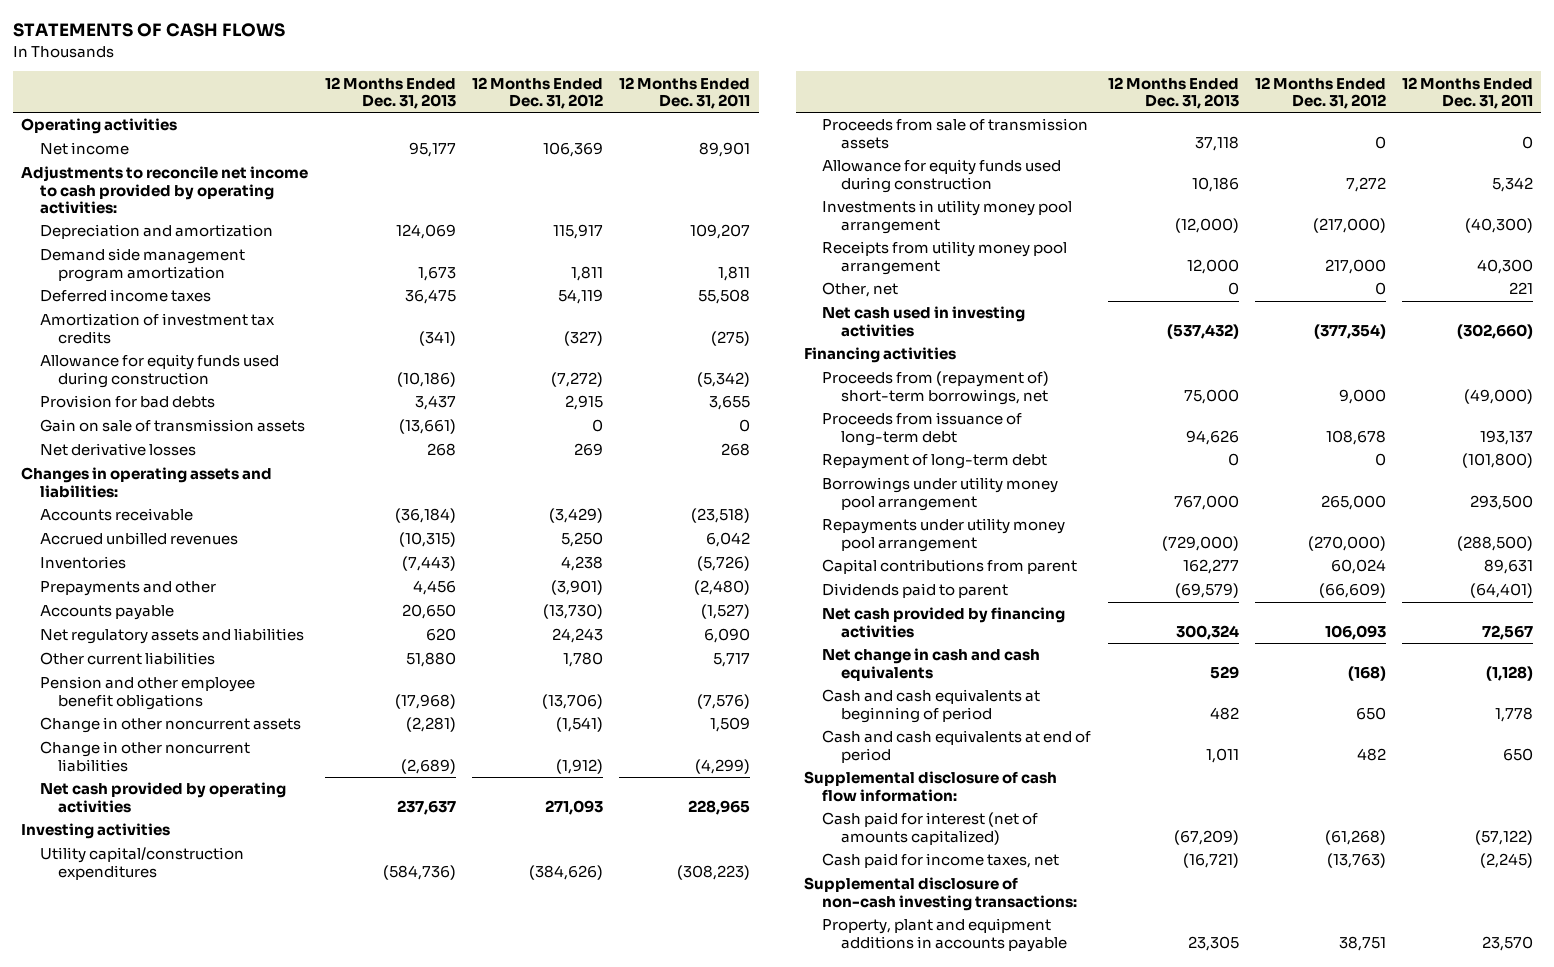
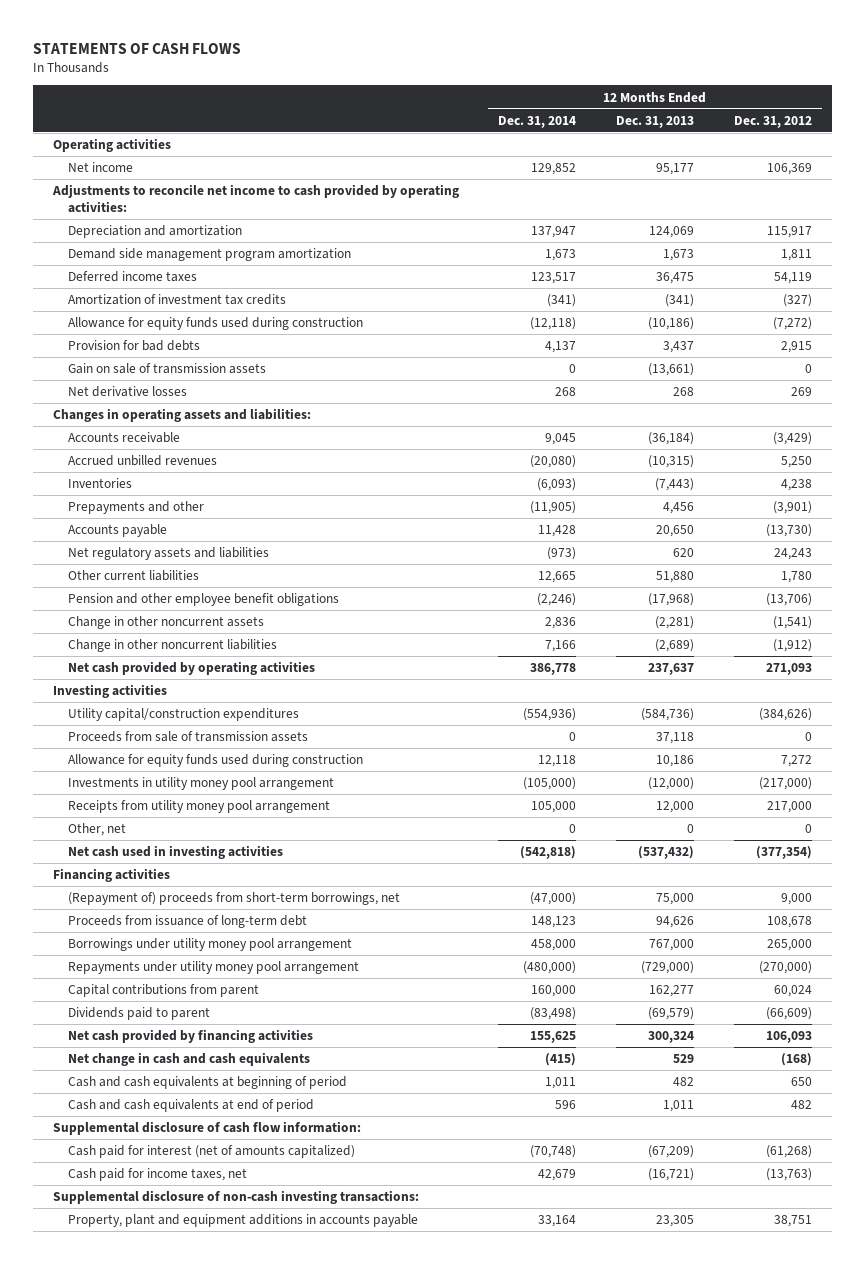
[619,76,751,110] 12 Months Ended Dec. 31, 2011 -> none
none -> [498,115,577,128] Dec. 31, 2014
[822,371,1050,405] Proceeds from (repayment of) short-term borrowings, net -> [68,892,401,906] (Repayment of) proceeds from short-term borrowings, net
[822,454,1048,470] Repayment of long-term debt -> none

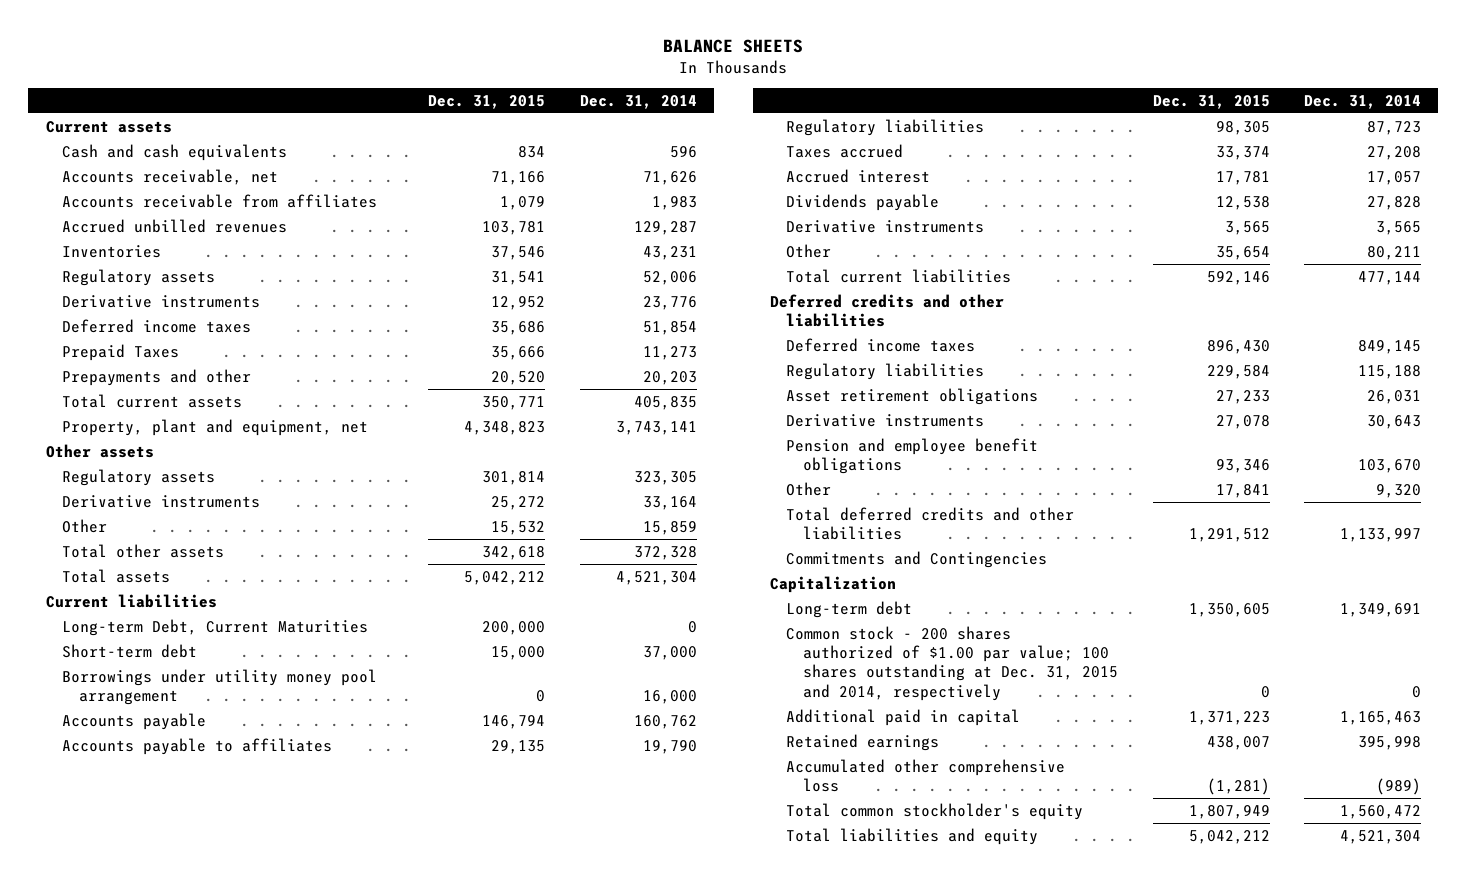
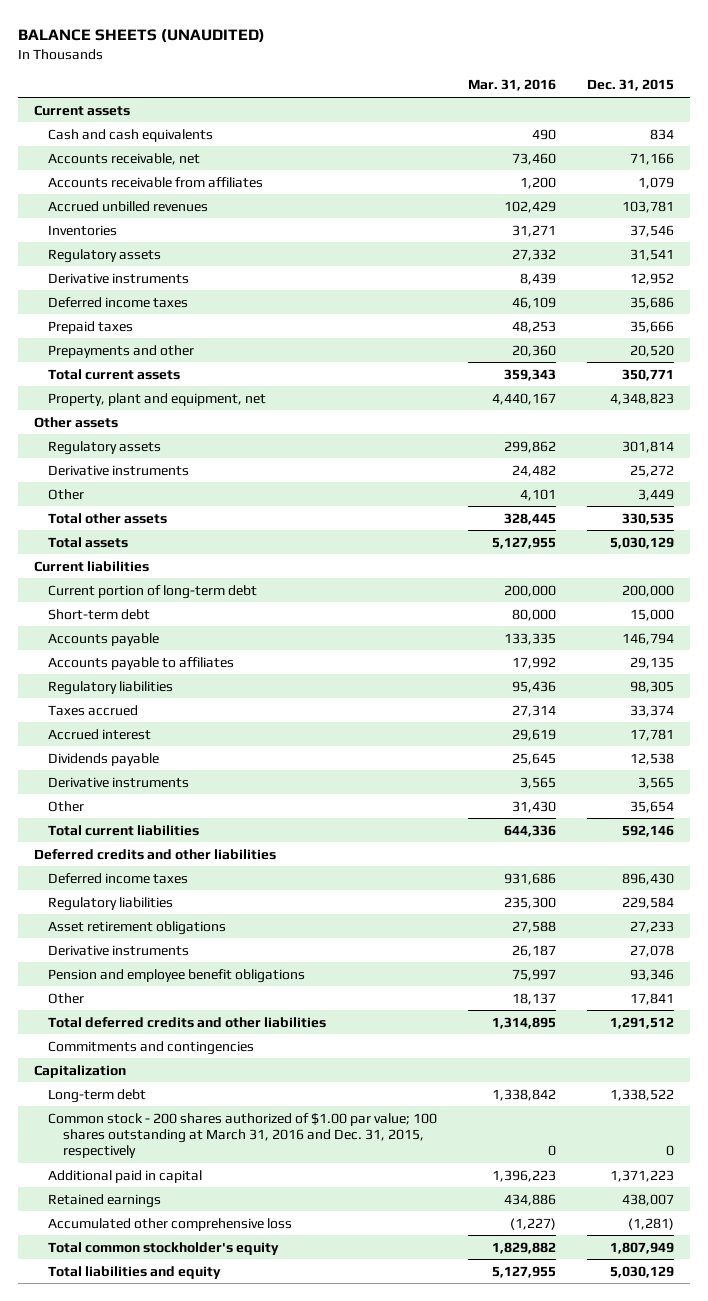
[663,39,804,54] BALANCE SHEETS -> [18,28,266,43] BALANCE SHEETS (UNAUDITED)
[579,94,697,109] Dec. 31, 2014 -> none
none -> [468,79,557,92] Mar. 31, 2016
[62,343,180,361] Prepaid Taxes -> [48,320,134,334] Prepaid taxes
[491,520,546,535] 15,532 -> [638,488,675,501] 3,449
[482,545,546,560] 342,618 -> [622,512,675,525] 330,535
[464,570,546,585] 5,042,212 -> [610,536,675,549] 5,030,129
[62,618,369,636] Long-term Debt, Current Maturities -> [48,584,258,599] Current portion of long-term debt
[62,668,378,706] Borrowings under utility money pool arrangement -> none
[786,550,1048,568] Commitments and Contingencies -> [48,1040,255,1055] Commitments and contingencies
[1188,602,1270,617] 1,350,605 -> [610,1088,675,1101] 1,338,522
[786,625,1119,701] Common stock - 200 shares authorized of $1.00 par value; 100 shares outstanding at Dec. 31, 2015 and 2014, respectively -> [48,1112,438,1159] Common stock - 200 shares authorized of $1.00 par value; 100 shares outstanding at March 31, 2016 and Dec. 31, 2015, respectively
[1188,829,1270,844] 5,042,212 -> [610,1265,675,1278] 5,030,129

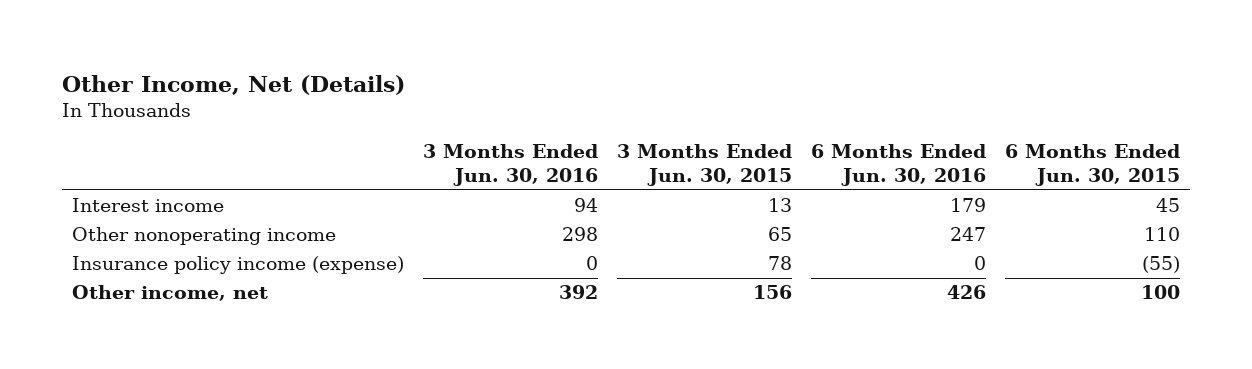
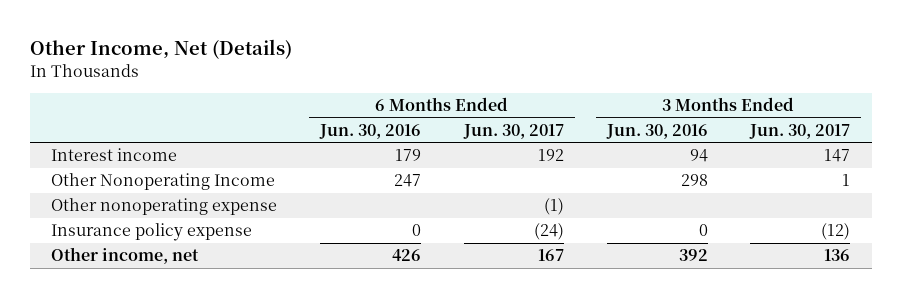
[617,143,793,187] 3 Months Ended Jun. 30, 2015 -> none
[1005,143,1181,187] 6 Months Ended Jun. 30, 2015 -> none
none -> [462,123,564,139] Jun. 30, 2017
none -> [749,123,851,139] Jun. 30, 2017
[71,227,336,246] Other nonoperating income -> [51,173,276,191] Other Nonoperating Income
none -> [51,198,278,216] Other nonoperating expense
[71,256,404,275] Insurance policy income (expense) -> [51,223,253,242] Insurance policy expense

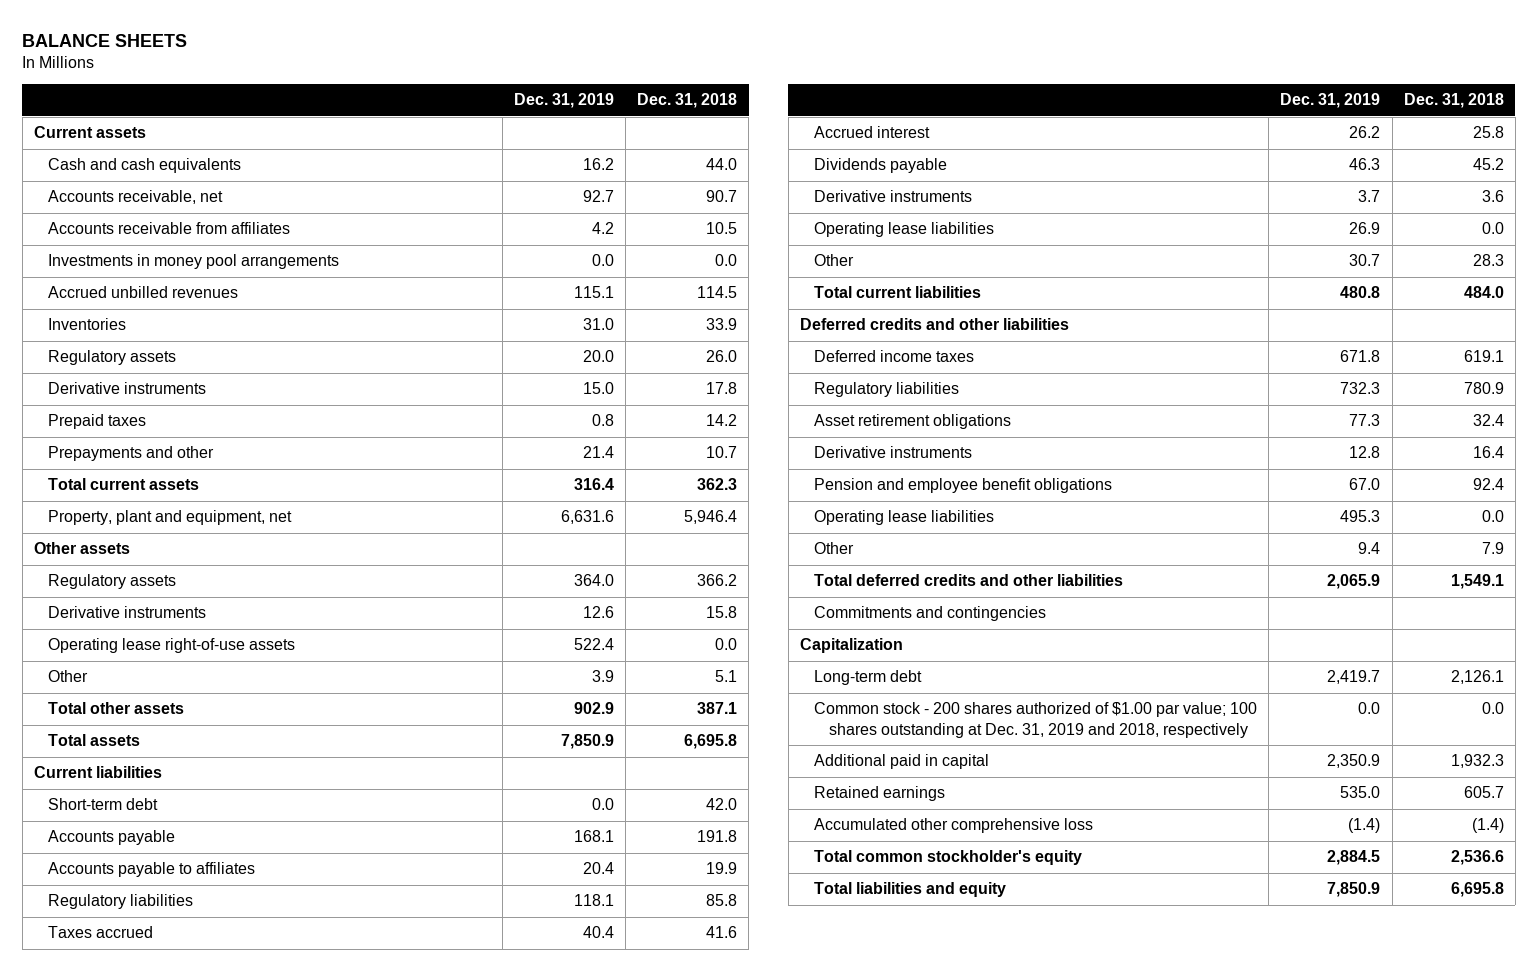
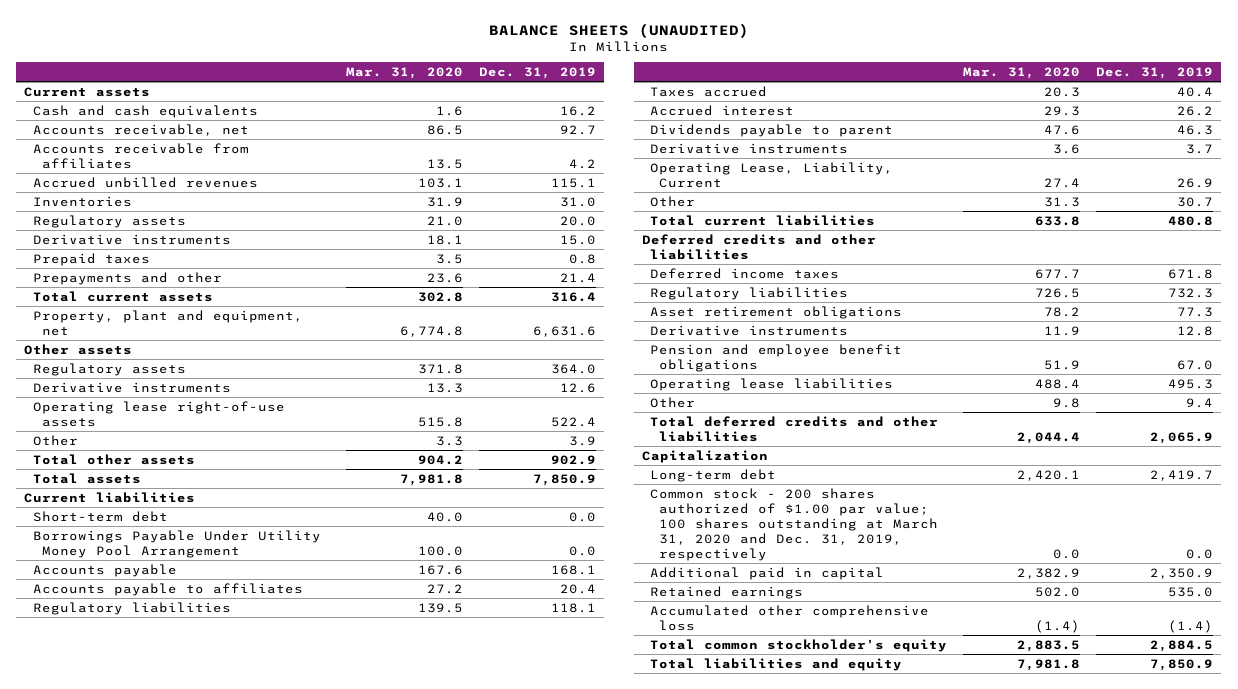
[22,33,188,47] BALANCE SHEETS -> [488,22,749,38] BALANCE SHEETS (UNAUDITED)
[637,93,738,109] Dec. 31, 2018 -> none
none -> [346,67,464,80] Mar. 31, 2020
[48,254,340,270] Investments in money pool arrangements -> none
none -> [32,529,321,558] Borrowings Payable Under Utility Money Pool Arrangement
[814,158,948,174] Dividends payable -> [650,123,894,137] Dividends payable to parent
[814,222,995,238] Operating lease liabilities -> [650,161,894,188] Operating Lease, Liability, Current
[814,606,1047,622] Commitments and contingencies -> none
[814,702,1258,738] Common stock - 200 shares authorized of $1.00 par value; 100 shares outstanding at Dec. 31, 2019 and 2018, respectively -> [650,487,938,561] Common stock - 200 shares authorized of $1.00 par value; 100 shares outstanding at March 31, 2020 and Dec. 31, 2019, respectively

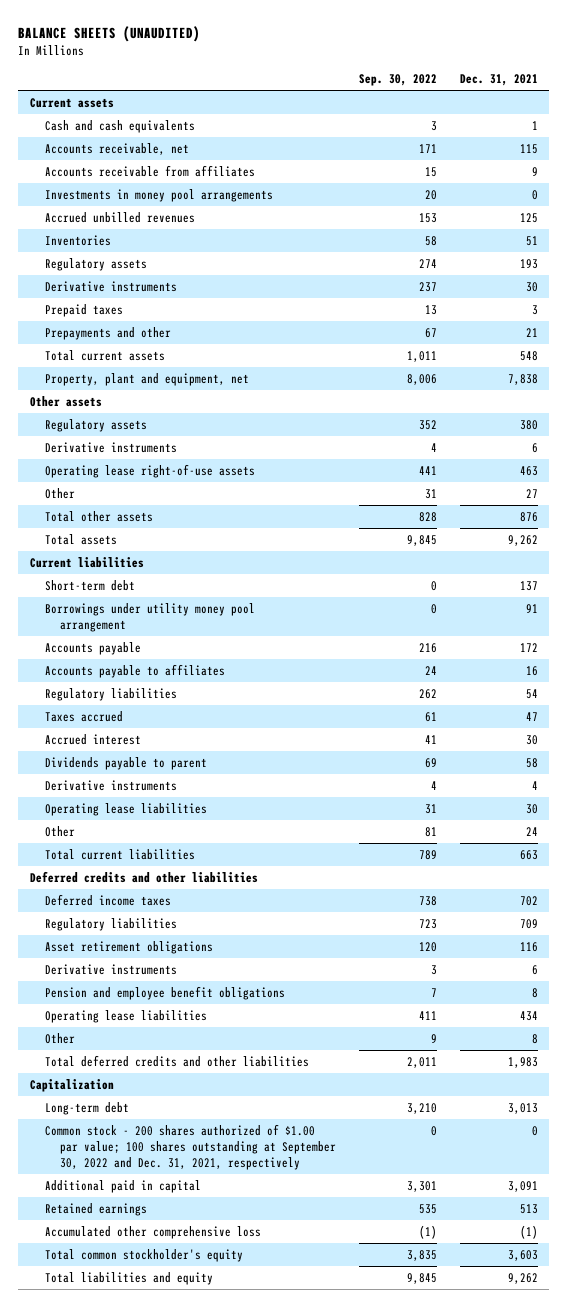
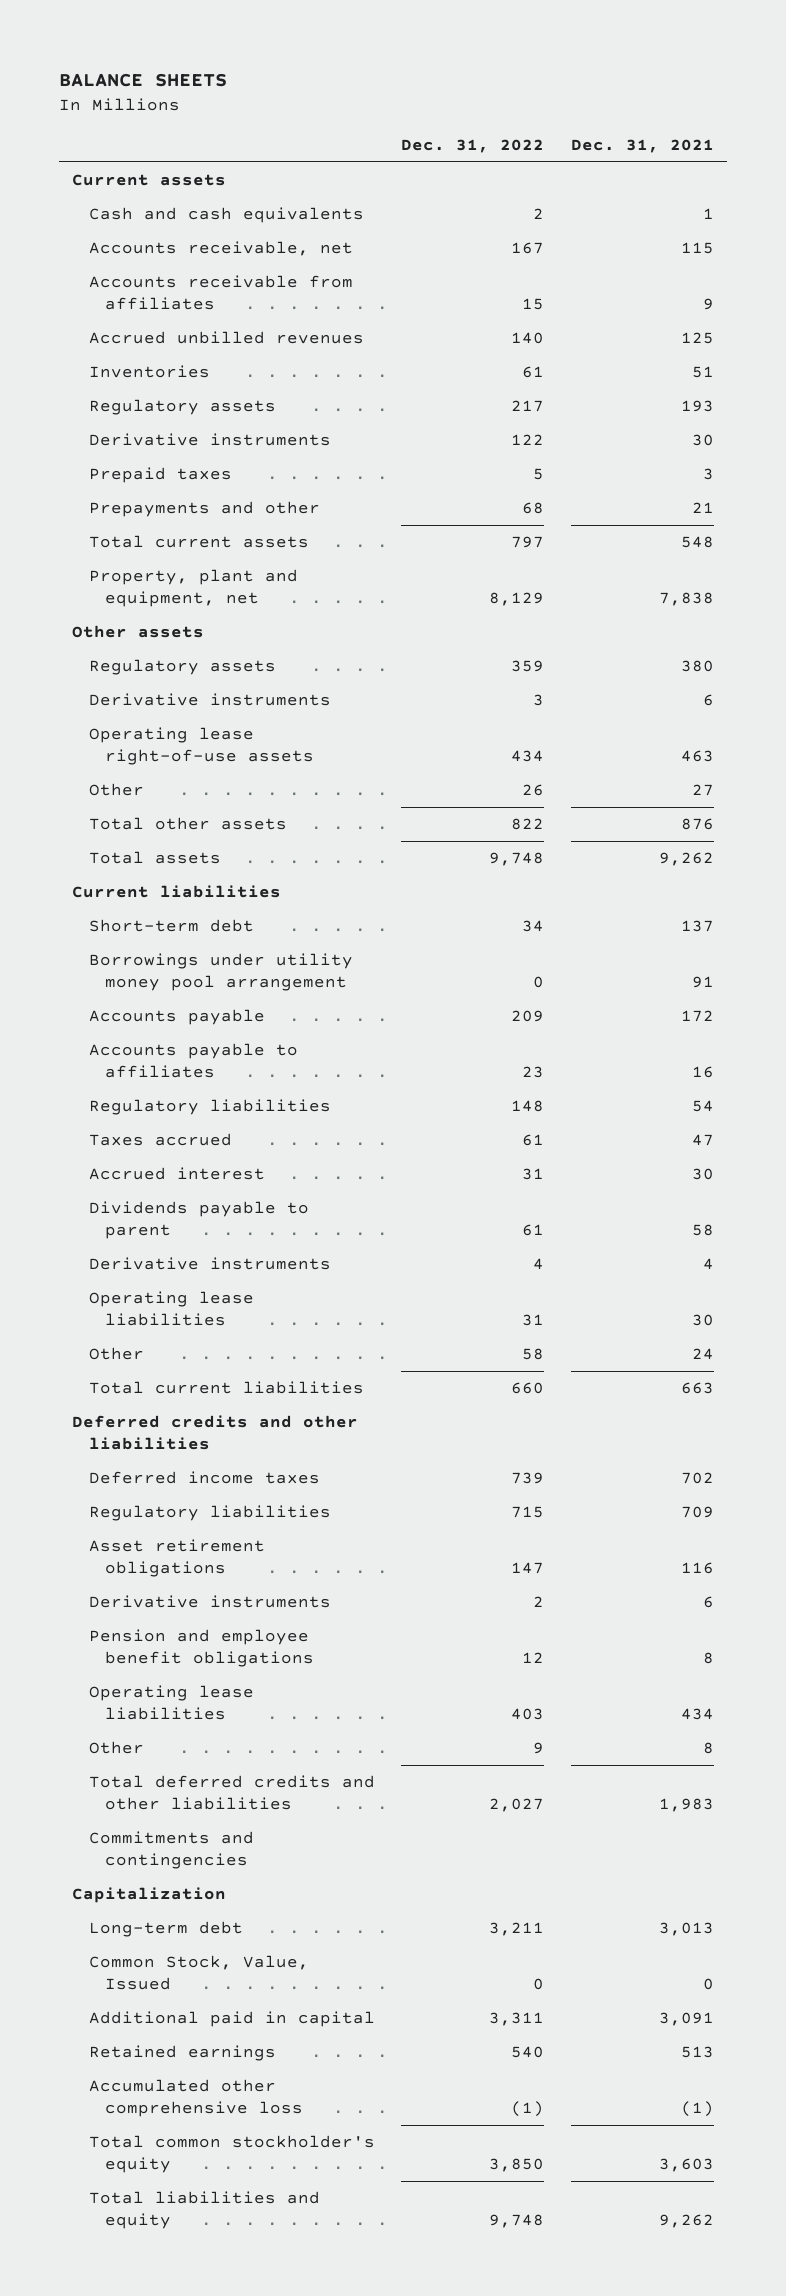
[18,25,201,42] BALANCE SHEETS (UNAUDITED) -> [59,73,228,88] BALANCE SHEETS
[358,74,437,87] Sep. 30, 2022 -> none
none -> [401,139,545,154] Dec. 31, 2022
[44,188,273,202] Investments in money pool arrangements -> none
none -> [88,1831,254,1869] Commitments and contingencies
[44,1123,336,1171] Common stock - 200 shares authorized of $1.00 par value; 100 shares outstanding at September 30, 2022 and Dec. 31, 2021, respectively -> [88,1955,309,1990] Common Stock, Value, Issued

